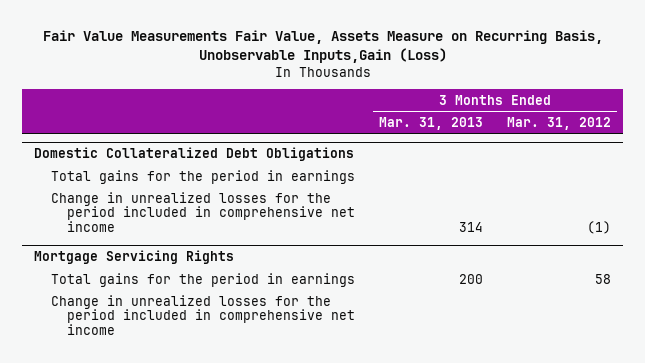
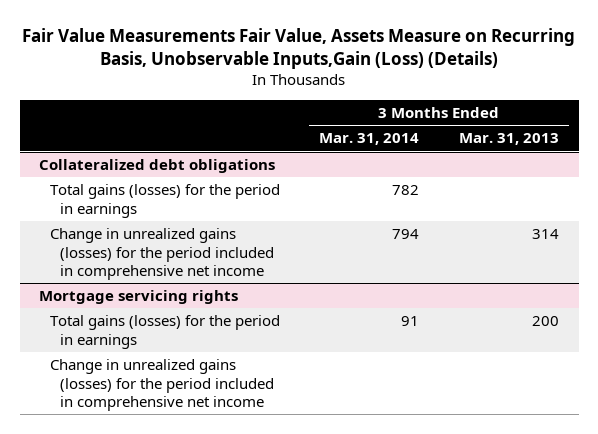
[42,30,603,64] Fair Value Measurements Fair Value, Assets Measure on Recurring Basis, Unobservable Inputs,Gain (Loss) -> [22,28,576,70] Fair Value Measurements Fair Value, Assets Measure on Recurring Basis, Unobservable Inputs,Gain (Loss) (Details)
[507,117,612,131] Mar. 31, 2012 -> none
none -> [319,133,420,146] Mar. 31, 2014
[34,146,355,161] Domestic Collateralized Debt Obligations -> [39,158,276,173] Collateralized debt obligations
[50,169,355,184] Total gains for the period in earnings -> [49,183,280,218] Total gains (losses) for the period in earnings
[50,191,355,232] Change in unrealized losses for the period included in comprehensive net income -> [49,227,275,281] Change in unrealized gains (losses) for the period included in comprehensive net income
[34,249,235,264] Mortgage Servicing Rights -> [39,289,239,304] Mortgage servicing rights
[50,272,355,287] Total gains for the period in earnings -> [49,314,280,349] Total gains (losses) for the period in earnings
[50,294,355,335] Change in unrealized losses for the period included in comprehensive net income -> [49,358,275,412] Change in unrealized gains (losses) for the period included in comprehensive net income

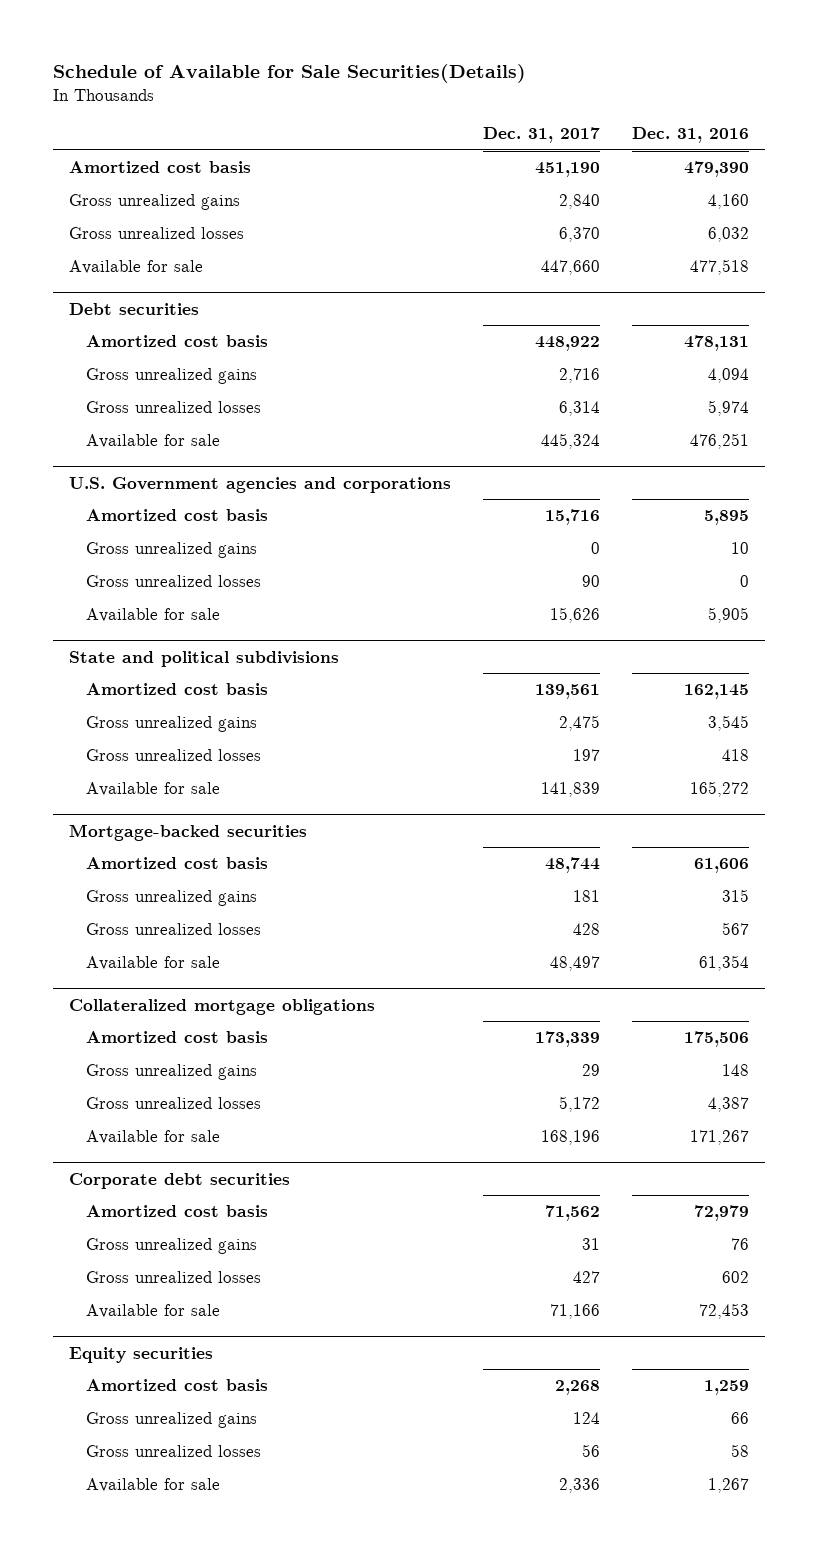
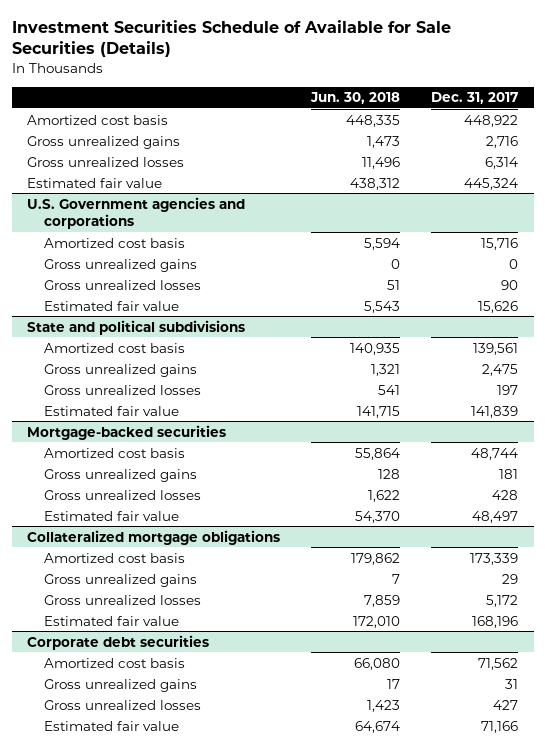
[52,64,526,84] Schedule of Available for Sale Securities(Details) -> [11,19,451,58] Investment Securities Schedule of Available for Sale Securities (Details)
[632,127,750,144] Dec. 31, 2016 -> none
none -> [310,92,401,105] Jun. 30, 2018
[68,160,251,173] Amortized cost basis -> none
[68,193,240,210] Gross unrealized gains -> none
[68,226,244,239] Gross unrealized losses -> none
[68,259,203,274] Available for sale -> none
[68,302,199,315] Debt securities -> none
[85,433,220,448] Available for sale -> [27,177,163,188] Estimated fair value
[85,607,220,622] Available for sale -> [43,300,179,311] Estimated fair value
[85,781,220,796] Available for sale -> [43,405,179,416] Estimated fair value
[85,955,220,970] Available for sale -> [43,510,179,521] Estimated fair value
[85,1129,220,1144] Available for sale -> [43,615,179,626] Estimated fair value
[68,1346,213,1363] Equity securities -> none
[85,1378,268,1391] Amortized cost basis -> none
[85,1411,257,1428] Gross unrealized gains -> none
[85,1444,261,1457] Gross unrealized losses -> none
[85,1477,220,1492] Available for sale -> none
[85,1303,220,1318] Available for sale -> [43,720,179,731] Estimated fair value

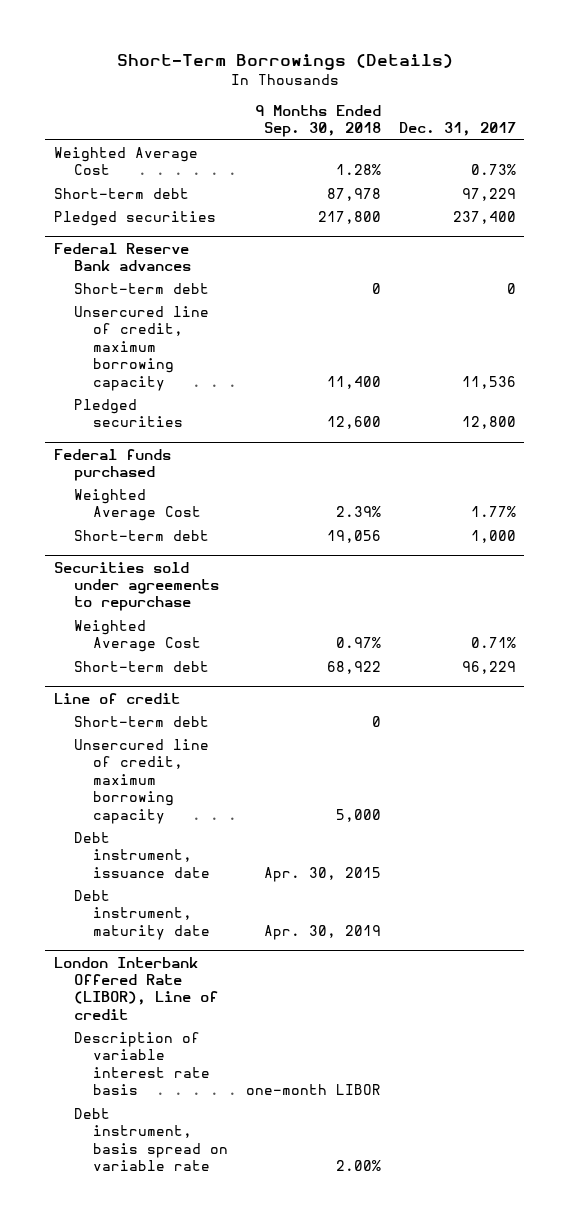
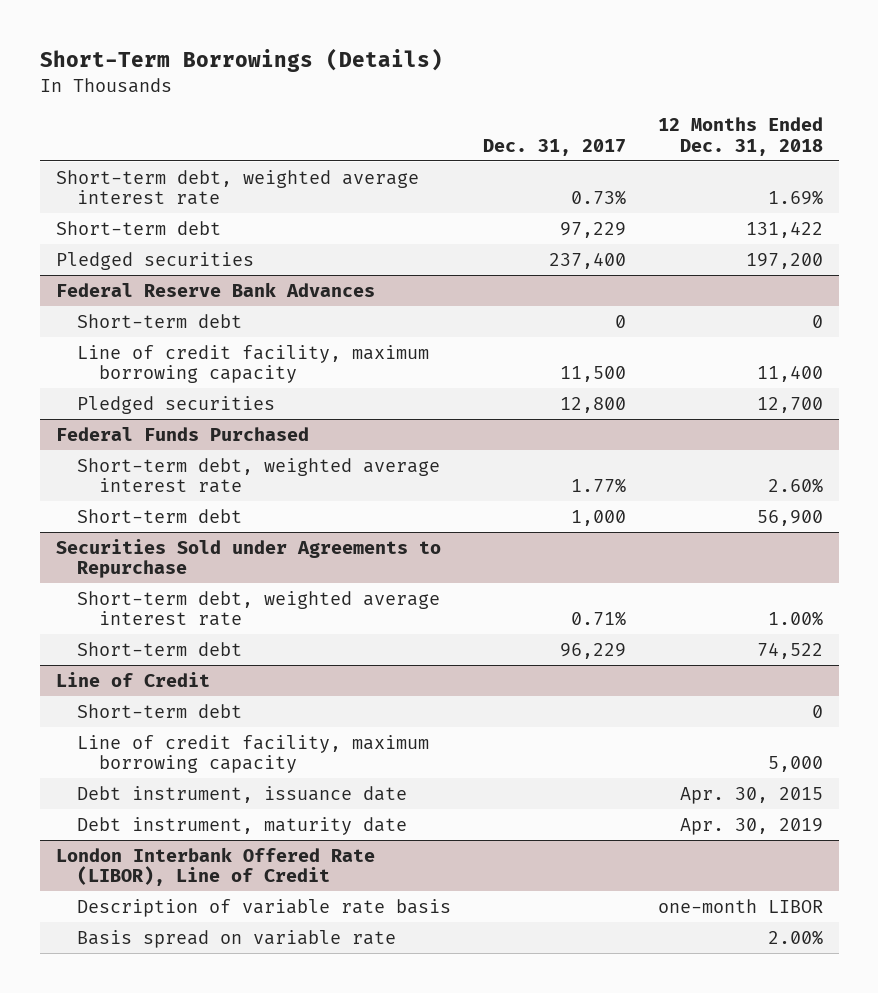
[254,105,381,138] 9 Months Ended Sep. 30, 2018 -> none
none -> [657,117,823,156] 12 Months Ended Dec. 31, 2018
[53,146,198,176] Weighted Average Cost -> [55,169,419,206] Short-term debt, weighted average interest rate
[53,242,191,272] Federal Reserve Bank advances -> [55,281,375,297] Federal Reserve Bank Advances
[73,305,209,391] Unsercured line of credit, maximum borrowing capacity -> [77,344,430,384] Line of credit facility, maximum borrowing capacity
[461,375,516,389] 11,536 -> [560,366,627,383] 11,500
[53,448,171,482] Federal funds purchased -> [55,426,309,441] Federal Funds Purchased
[73,488,202,522] Weighted Average Cost -> [77,457,441,494] Short-term debt, weighted average interest rate
[53,561,219,612] Securities sold under agreements to repurchase -> [55,538,441,579] Securities Sold under Agreements to Repurchase
[73,619,202,653] Weighted Average Cost -> [77,590,441,627] Short-term debt, weighted average interest rate
[53,692,180,704] Line of credit -> [55,671,210,687] Line of Credit
[73,738,209,824] Unsercured line of credit, maximum borrowing capacity -> [77,734,430,774] Line of credit facility, maximum borrowing capacity
[53,956,218,1020] London Interbank Offered Rate (LIBOR), Line of credit -> [55,846,375,887] London Interbank Offered Rate (LIBOR), Line of Credit
[73,1031,211,1096] Description of variable interest rate basis -> [77,898,452,917] Description of variable rate basis
[73,1107,229,1172] Debt instrument, basis spread on variable rate -> [77,929,397,948] Basis spread on variable rate

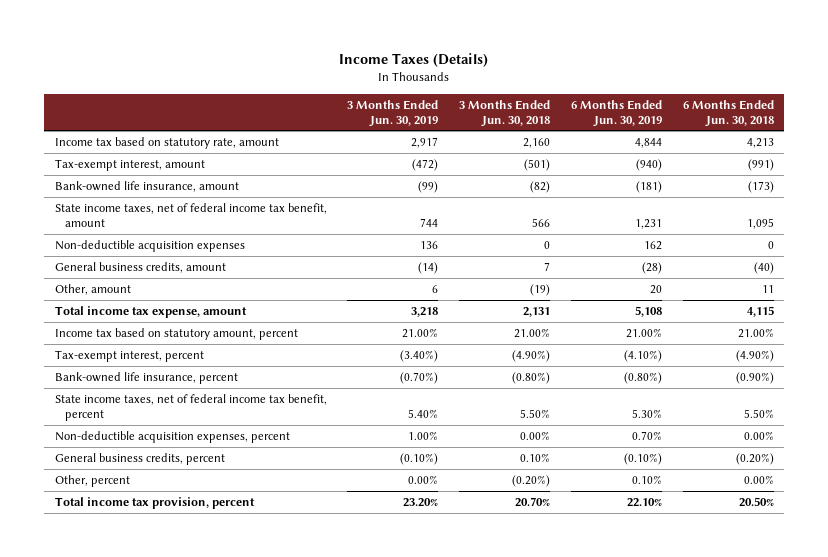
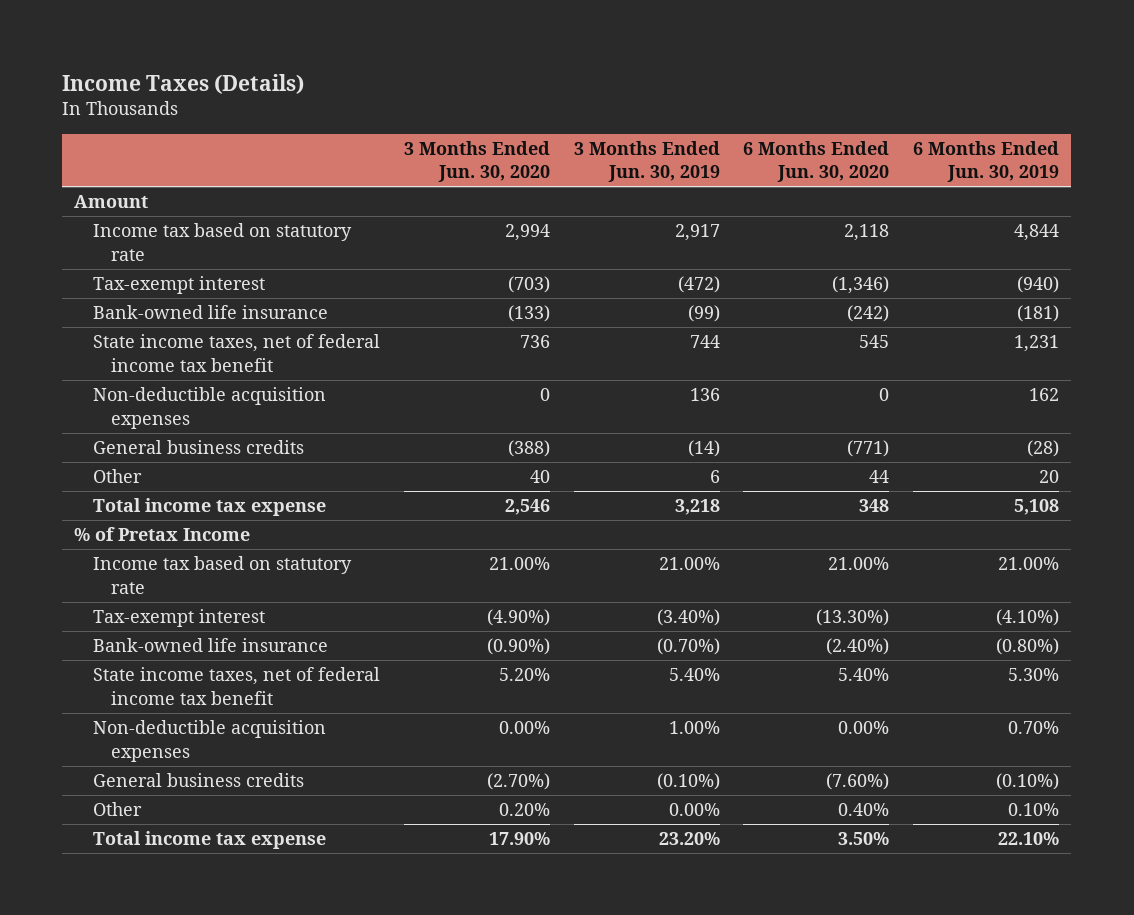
[459,99,551,127] 3 Months Ended Jun. 30, 2018 -> none
[682,99,774,127] 6 Months Ended Jun. 30, 2018 -> none
none -> [403,140,550,183] 3 Months Ended Jun. 30, 2020
none -> [743,140,890,183] 6 Months Ended Jun. 30, 2020
none -> [74,195,149,209] Amount
[54,137,279,150] Income tax based on statutory rate, amount -> [92,223,352,261] Income tax based on statutory rate
[54,159,205,172] Tax-exempt interest, amount -> [92,276,265,295] Tax-exempt interest
[54,181,239,193] Bank-owned life insurance, amount -> [92,305,328,320] Bank-owned life insurance
[54,203,327,228] State income taxes, net of federal income tax benefit, amount -> [92,334,380,372] State income taxes, net of federal income tax benefit
[54,262,226,274] General business credits, amount -> [92,440,304,455] General business credits
[54,284,131,296] Other, amount -> [92,469,142,484] Other
[54,306,247,319] Total income tax expense, amount -> [92,498,326,517] Total income tax expense
none -> [74,527,251,542] % of Pretax Income
[54,328,298,341] Income tax based on statutory amount, percent -> [92,556,352,594] Income tax based on statutory rate
[54,350,204,363] Tax-exempt interest, percent -> [92,609,265,628] Tax-exempt interest
[54,372,238,385] Bank-owned life insurance, percent -> [92,638,328,653] Bank-owned life insurance
[54,394,327,422] State income taxes, net of federal income tax benefit, percent -> [92,667,380,705] State income taxes, net of federal income tax benefit
[54,431,290,444] Non-deductible acquisition expenses, percent -> [92,720,326,762] Non-deductible acquisition expenses
[54,453,225,466] General business credits, percent -> [92,773,304,788] General business credits
[54,475,130,488] Other, percent -> [92,802,142,817] Other
[54,497,255,510] Total income tax provision, percent -> [92,831,326,850] Total income tax expense

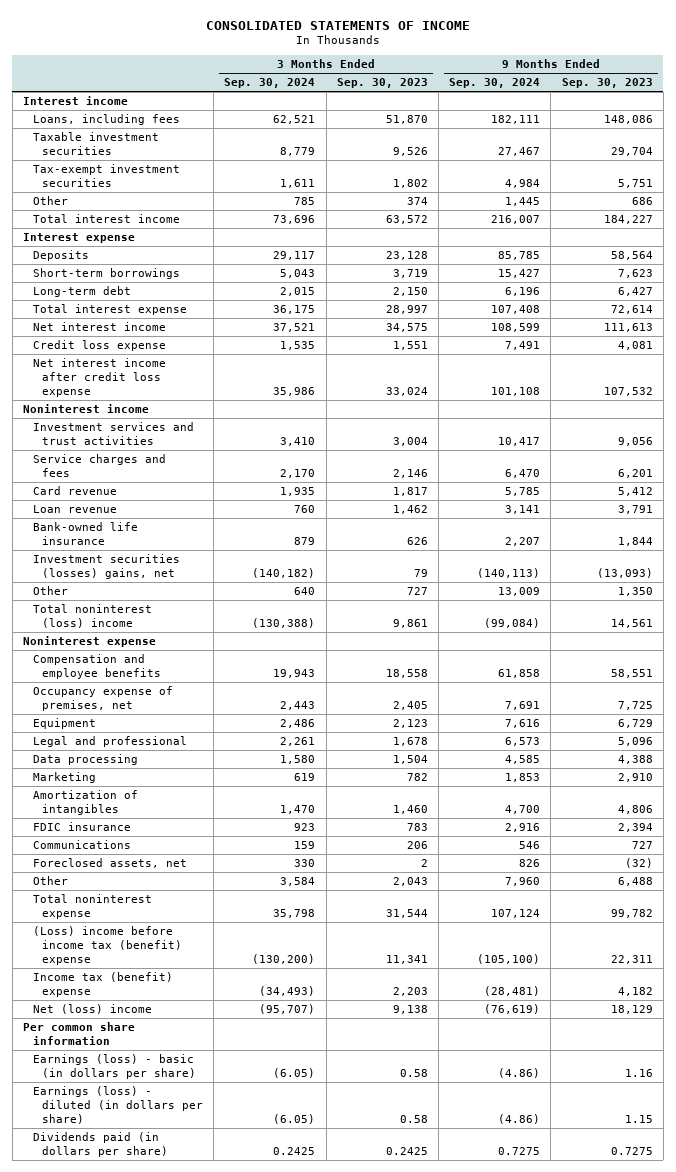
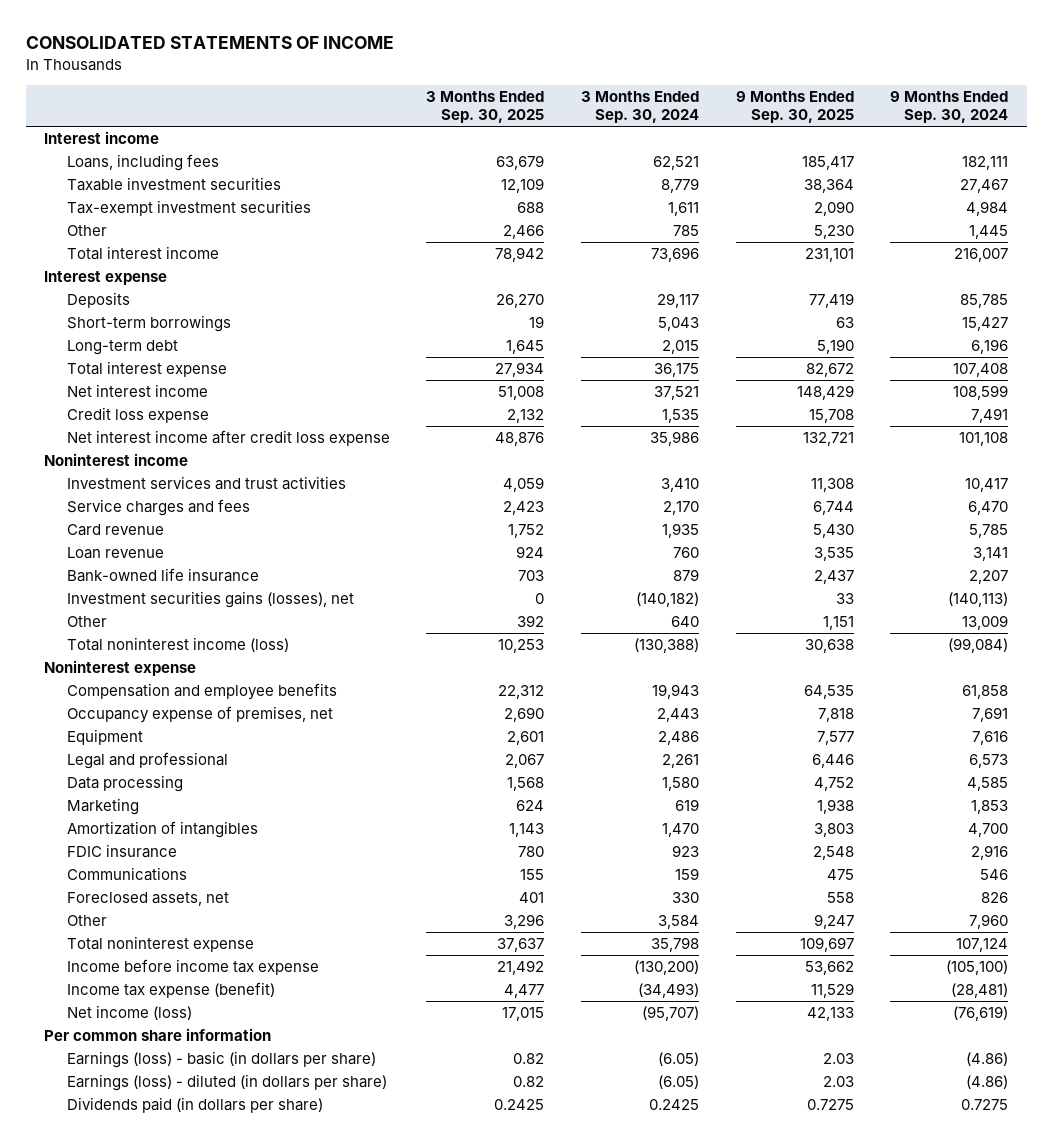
[336,78,428,89] Sep. 30, 2023 -> none
[561,78,653,89] Sep. 30, 2023 -> none
none -> [426,90,545,124] 3 Months Ended Sep. 30, 2025
none -> [735,90,854,124] 9 Months Ended Sep. 30, 2025
[32,553,180,579] Investment securities (losses) gains, net -> [66,591,354,609] Investment securities gains (losses), net
[32,603,152,628] Total noninterest (loss) income -> [66,637,289,653] Total noninterest income (loss)
[32,925,182,965] (Loss) income before income tax (benefit) expense -> [66,959,319,976] Income before income tax expense
[32,971,173,997] Income tax (benefit) expense -> [66,982,275,999] Income tax expense (benefit)
[32,1003,152,1014] Net (loss) income -> [66,1005,192,1021] Net income (loss)

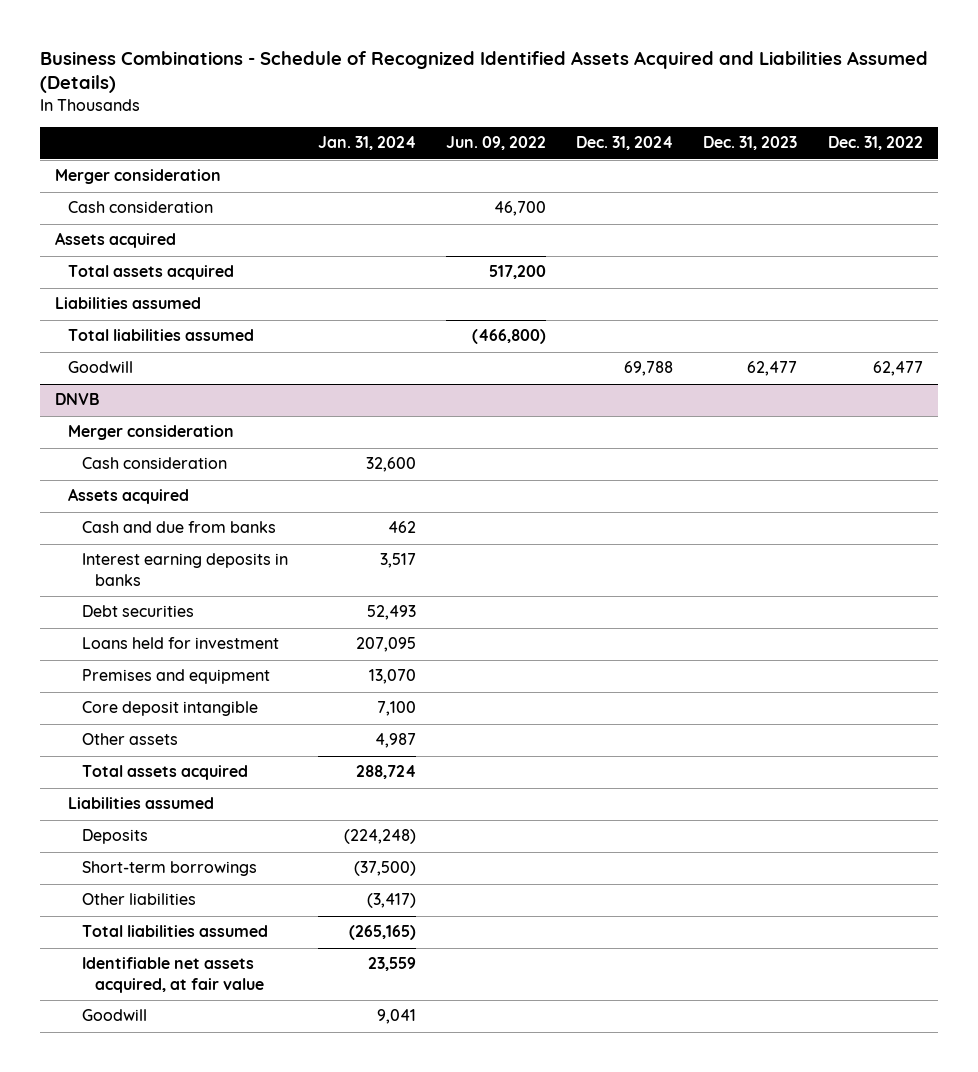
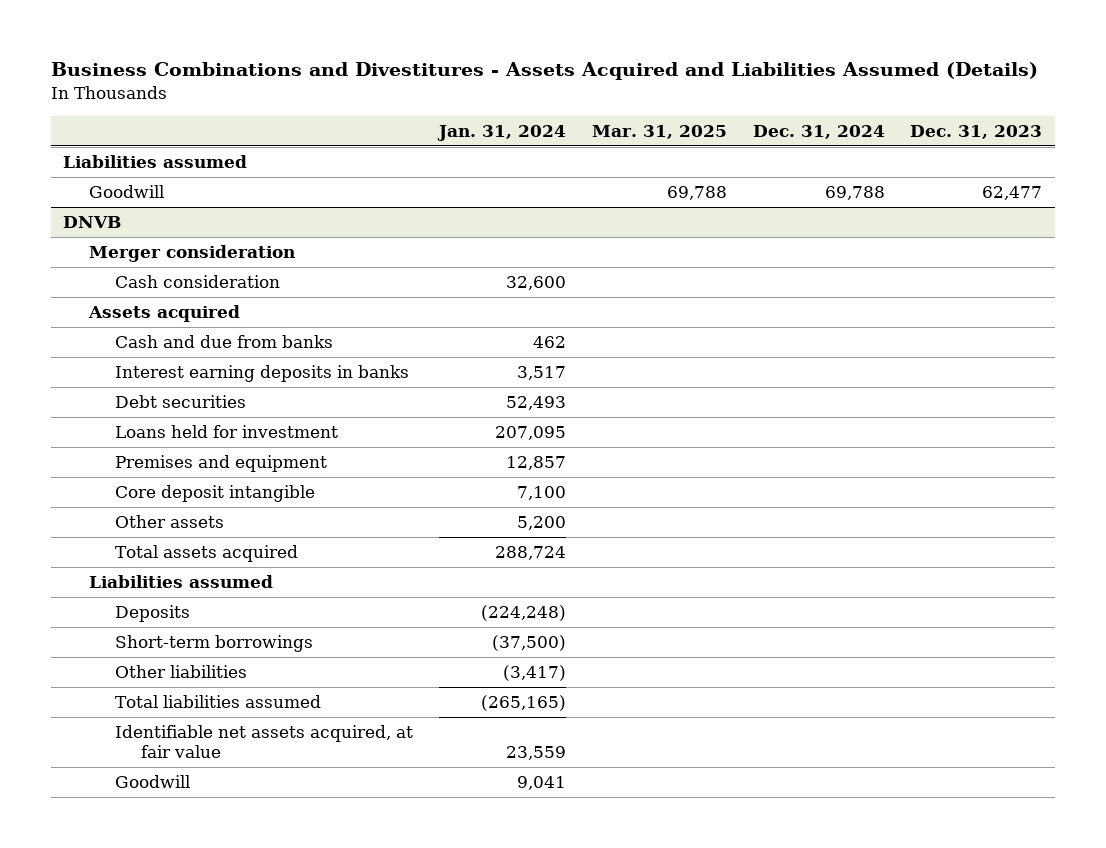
[39,50,928,94] Business Combinations - Schedule of Recognized Identified Assets Acquired and Liabilities Assumed (Details) -> [50,62,1038,81] Business Combinations and Divestitures - Assets Acquired and Liabilities Assumed (Details)
[446,136,547,151] Jun. 09, 2022 -> none
[827,136,923,151] Dec. 31, 2022 -> none
none -> [591,124,727,139] Mar. 31, 2025
[55,169,222,185] Merger consideration -> none
[68,201,214,214] Cash consideration -> none
[55,232,177,249] Assets acquired -> none
[68,265,235,281] Total assets acquired -> none
[68,329,255,342] Total liabilities assumed -> none
[368,669,416,685] 13,070 -> [506,456,567,471] 12,857
[374,733,416,749] 4,987 -> [517,516,567,531] 5,200

